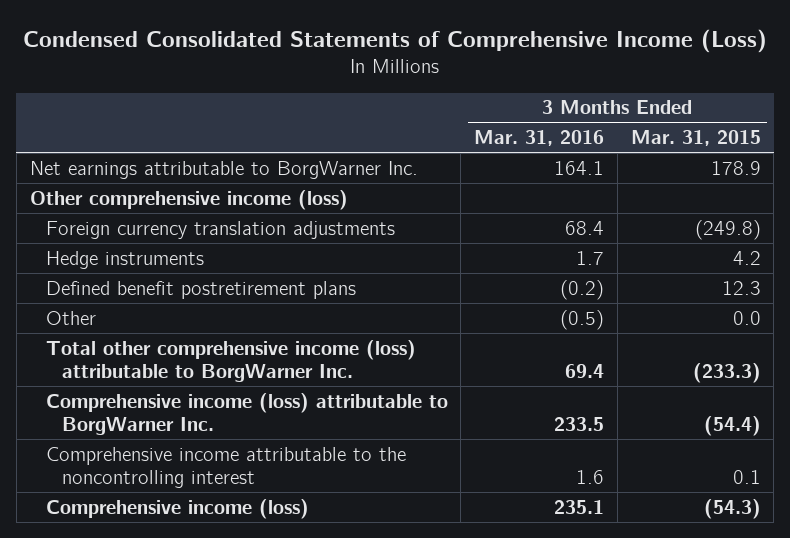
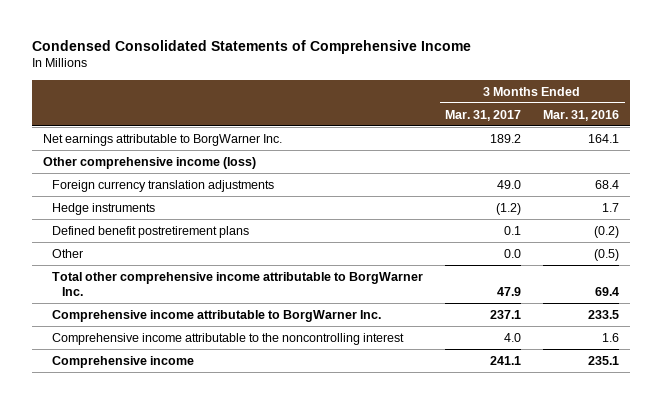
[23,28,768,53] Condensed Consolidated Statements of Comprehensive Income (Loss) -> [31,39,471,54] Condensed Consolidated Statements of Comprehensive Income
[630,129,761,146] Mar. 31, 2015 -> none
none -> [445,109,522,121] Mar. 31, 2017
[45,339,416,383] Total other comprehensive income (loss) attributable to BorgWarner Inc. -> [52,271,424,296] Total other comprehensive income attributable to BorgWarner Inc.
[45,392,448,436] Comprehensive income (loss) attributable to BorgWarner Inc. -> [52,309,382,322] Comprehensive income attributable to BorgWarner Inc.
[45,498,309,519] Comprehensive income (loss) -> [52,355,195,368] Comprehensive income

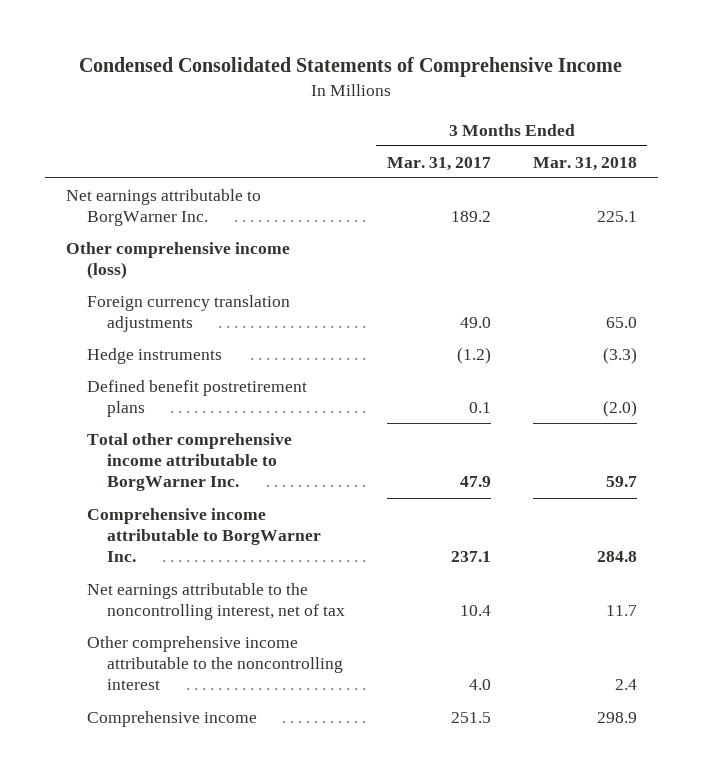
[543,109,620,121] Mar. 31, 2016 -> none
none -> [532,156,637,171] Mar. 31, 2018
[52,248,84,258] Other -> none
none -> [86,582,345,620] Net earnings attributable to the noncontrolling interest, net of tax
[52,332,405,345] Comprehensive income attributable to the noncontrolling interest -> [86,635,343,691] Other comprehensive income attributable to the noncontrolling interest
[490,355,522,365] 241.1 -> [450,711,491,723] 251.5

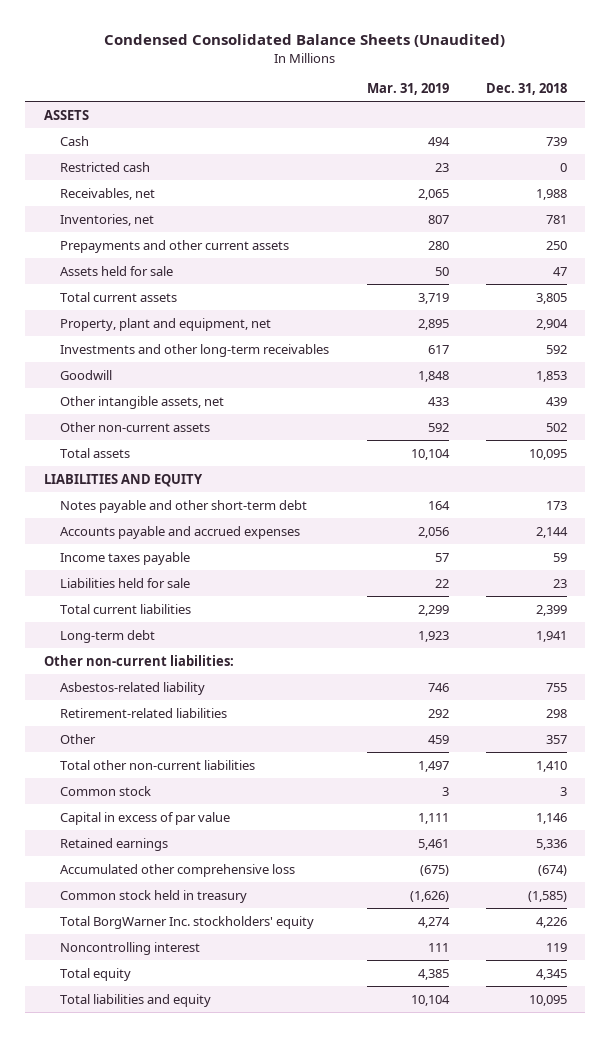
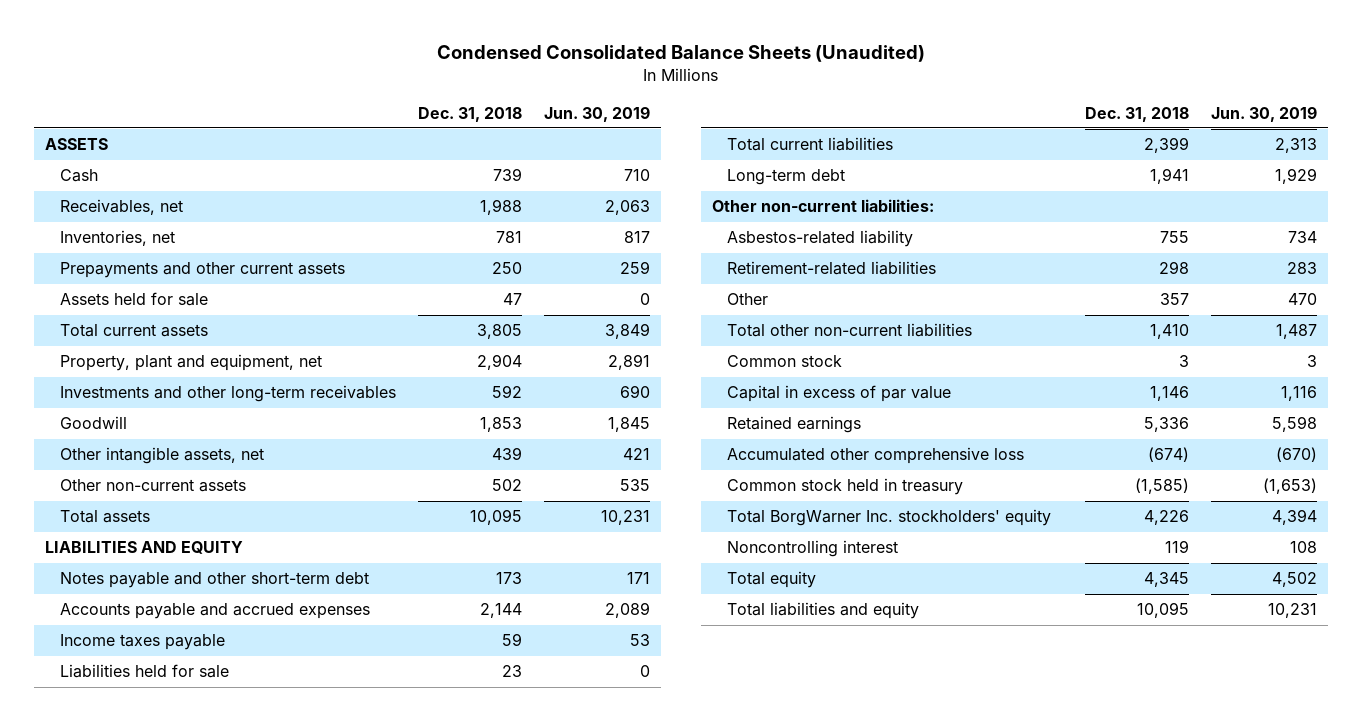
[366,82,449,95] Mar. 31, 2019 -> none
none -> [543,105,650,122] Jun. 30, 2019
[60,161,151,172] Restricted cash -> none

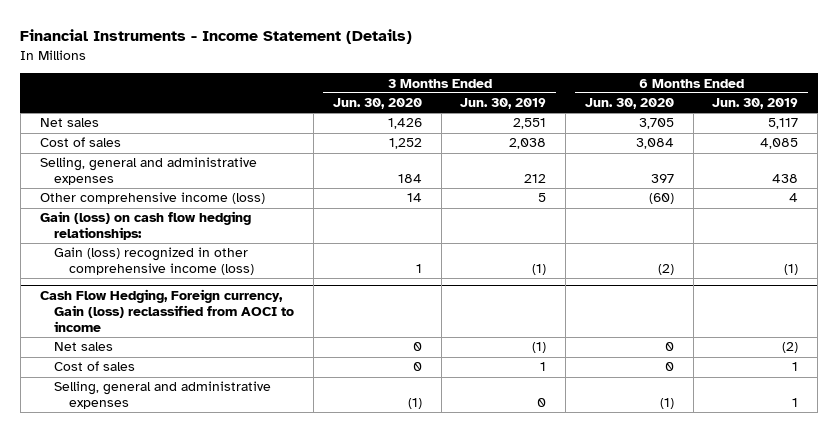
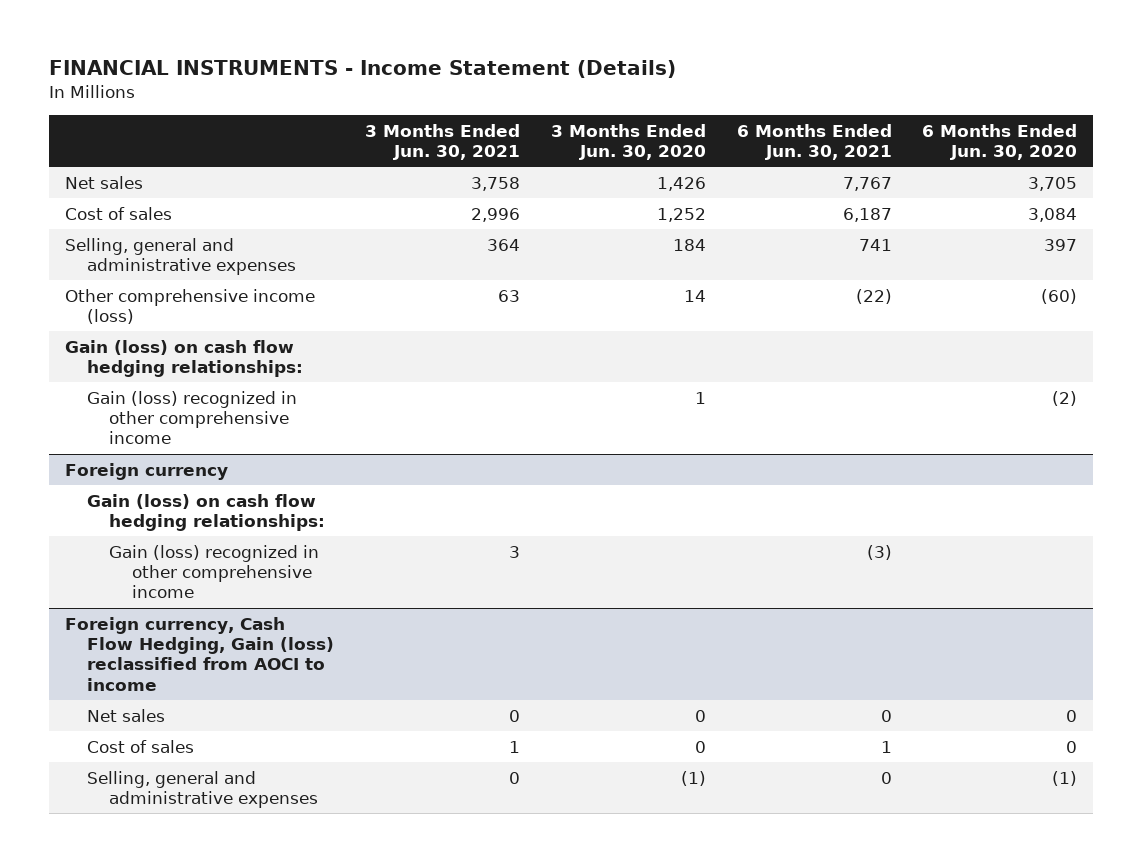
[20,29,413,45] Financial Instruments - Income Statement (Details) -> [49,60,677,79] FINANCIAL INSTRUMENTS - Income Statement (Details)
[460,98,547,110] Jun. 30, 2019 -> none
[712,98,799,110] Jun. 30, 2019 -> none
none -> [364,123,520,160] 3 Months Ended Jun. 30, 2021
none -> [736,123,892,160] 6 Months Ended Jun. 30, 2021
[54,247,255,276] Gain (loss) recognized in other comprehensive income (loss) -> [87,390,298,445] Gain (loss) recognized in other comprehensive income
none -> [64,462,228,480] Foreign currency
none -> [87,493,326,531] Gain (loss) on cash flow hedging relationships:
none -> [109,544,320,599] Gain (loss) recognized in other comprehensive income
[39,289,295,332] Cash Flow Hedging, Foreign currency, Gain (loss) reclassified from AOCI to income -> [64,616,335,691] Foreign currency, Cash Flow Hedging, Gain (loss) reclassified from AOCI to income

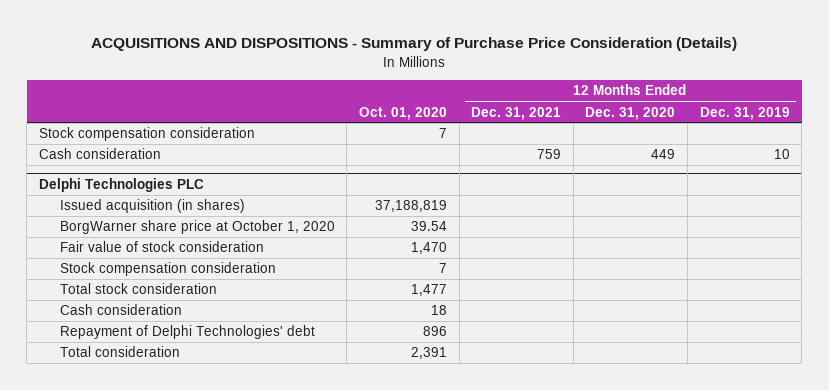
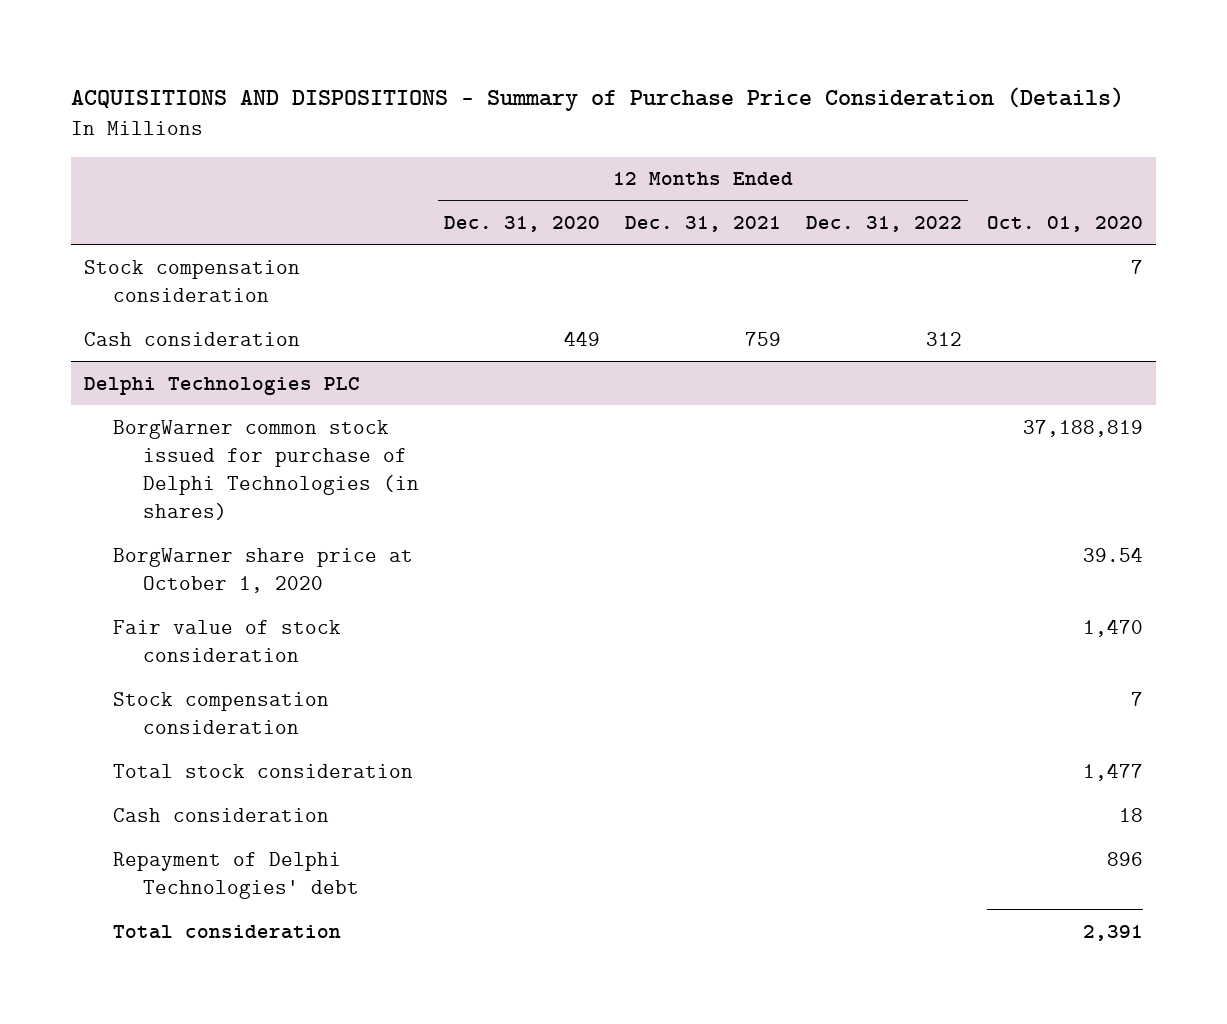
[699,106,790,120] Dec. 31, 2019 -> none
none -> [806,216,963,233] Dec. 31, 2022
[59,199,245,214] Issued acquisition (in shares) -> [113,419,419,521] BorgWarner common stock issued for purchase of Delphi Technologies (in shares)

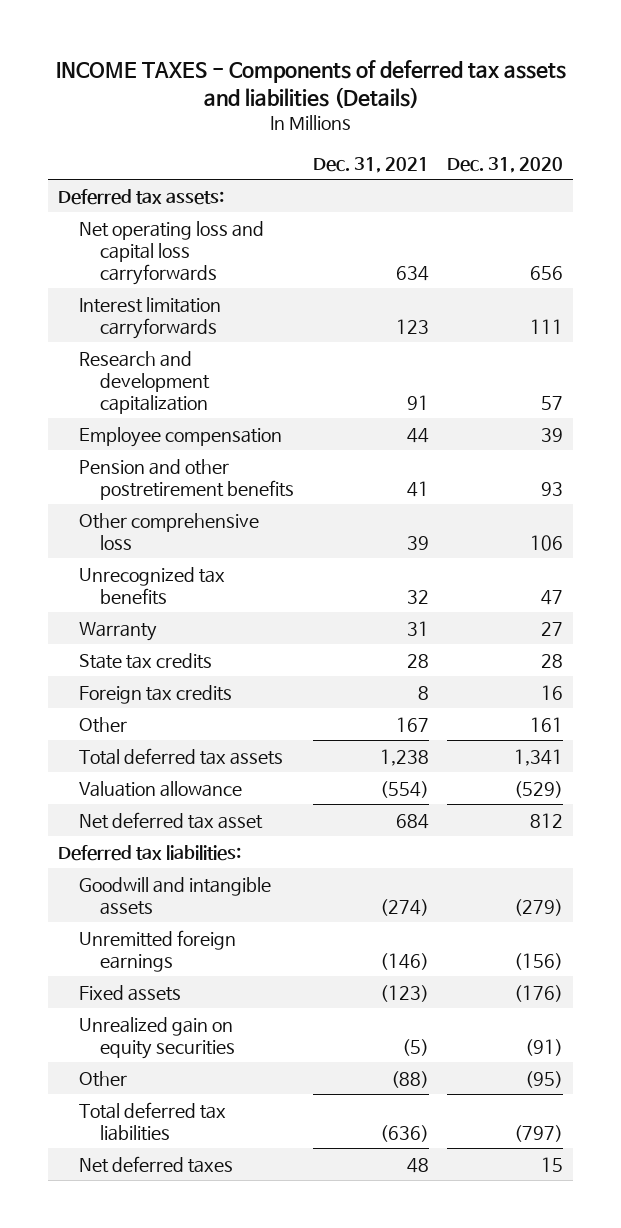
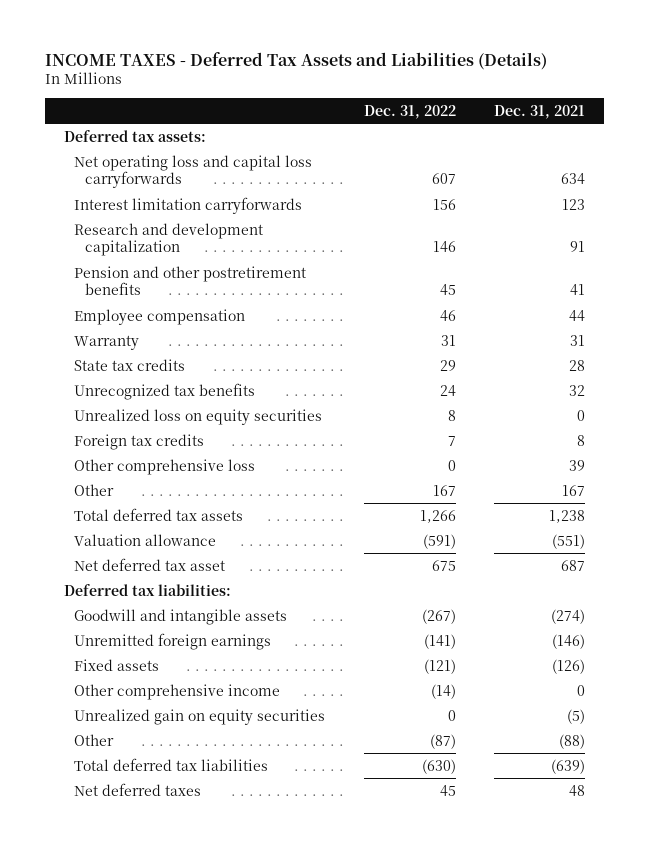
[55,59,566,108] INCOME TAXES - Components of deferred tax assets and liabilities (Details) -> [44,51,547,70] INCOME TAXES - Deferred Tax Assets and Liabilities (Details)
[447,156,564,173] Dec. 31, 2020 -> none
none -> [363,104,456,119] Dec. 31, 2022
[78,426,282,447] Employee compensation -> [74,308,246,325] Employee compensation
[78,566,225,605] Unrecognized tax benefits -> [74,382,256,400] Unrecognized tax benefits
none -> [74,408,323,425] Unrealized loss on equity securities
[78,512,259,550] Other comprehensive loss -> [74,458,256,475] Other comprehensive loss
[379,780,429,798] (554) -> [552,533,586,549] (551)
[395,813,429,829] 684 -> [561,559,586,571] 687
[379,984,429,1002] (123) -> [552,658,586,674] (126)
none -> [74,683,281,700] Other comprehensive income
[379,1124,429,1142] (636) -> [551,758,586,774] (639)

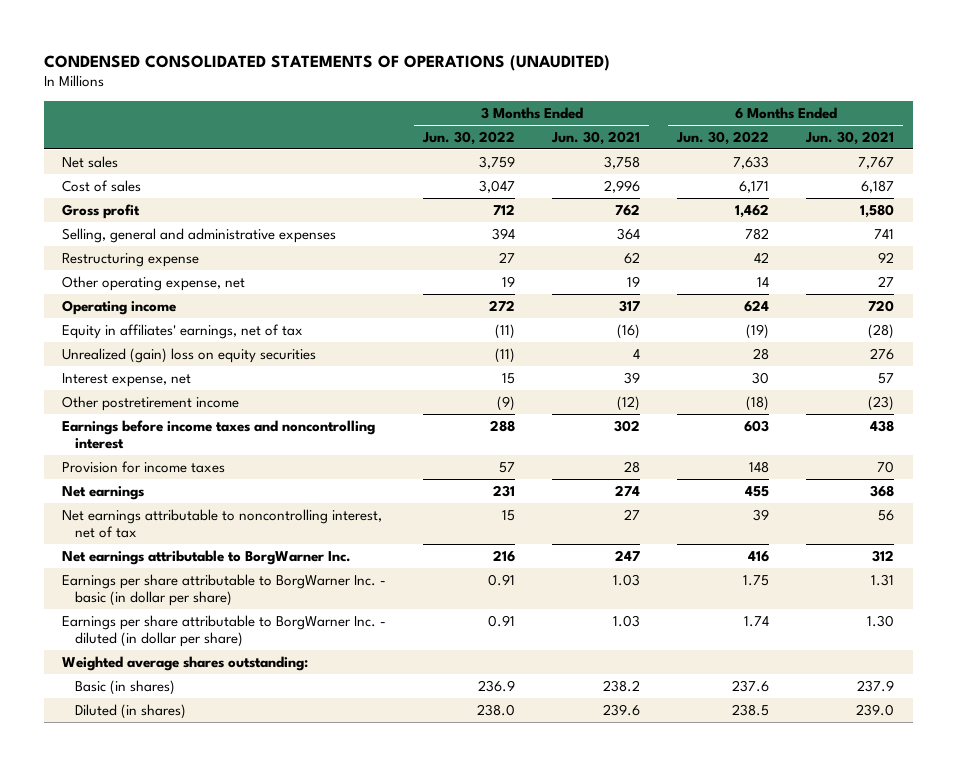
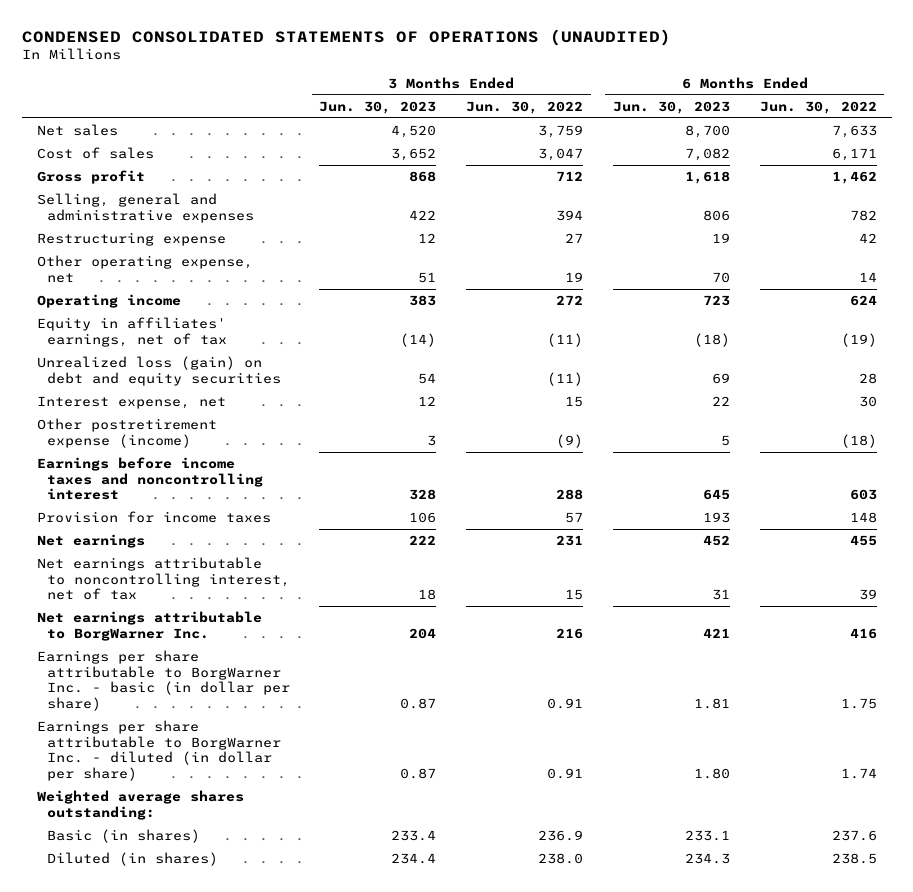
[551,130,641,145] Jun. 30, 2021 -> none
[805,130,895,145] Jun. 30, 2021 -> none
none -> [319,100,437,114] Jun. 30, 2023
none -> [612,100,730,114] Jun. 30, 2023
[62,347,317,363] Unrealized (gain) loss on equity securities -> [36,355,281,386] Unrealized loss (gain) on debt and equity securities
[62,395,240,411] Other postretirement income -> [36,417,217,448] Other postretirement expense (income)

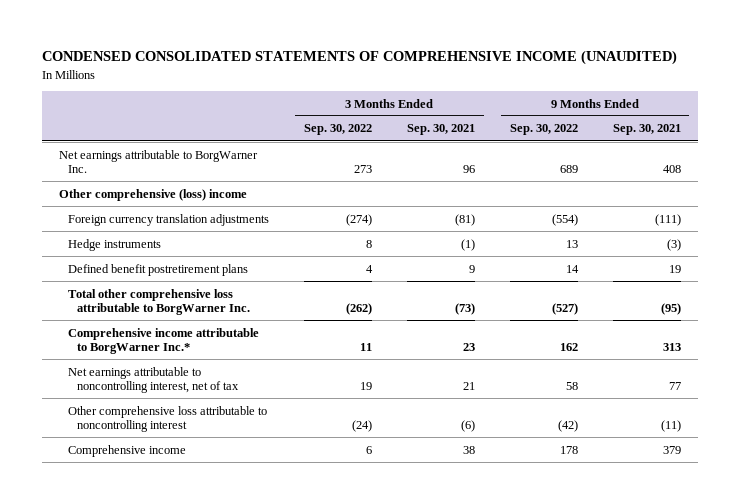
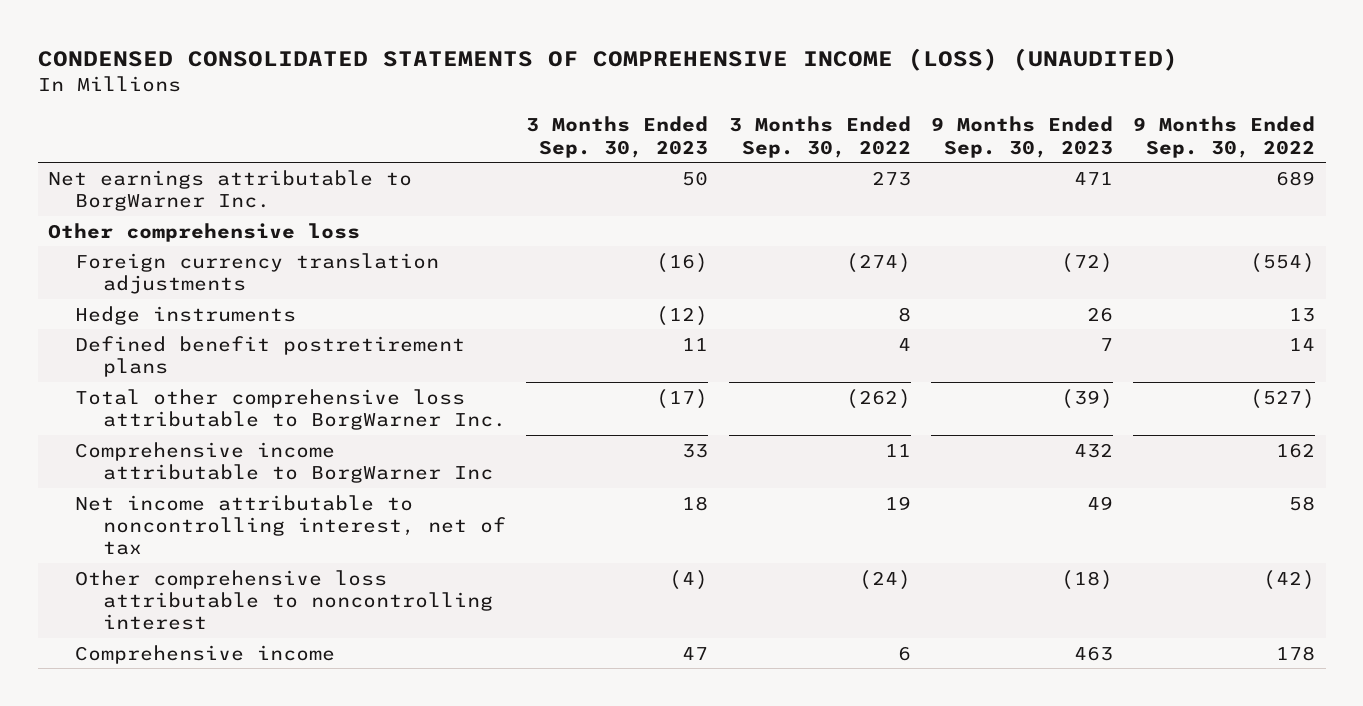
[41,50,677,66] CONDENSED CONSOLIDATED STATEMENTS OF COMPREHENSIVE INCOME (UNAUDITED) -> [37,48,1178,72] CONDENSED CONSOLIDATED STATEMENTS OF COMPREHENSIVE INCOME (LOSS) (UNAUDITED)
[406,124,475,136] Sep. 30, 2021 -> none
[612,124,681,136] Sep. 30, 2021 -> none
none -> [526,116,709,158] 3 Months Ended Sep. 30, 2023
none -> [931,116,1114,158] 9 Months Ended Sep. 30, 2023
[59,188,248,201] Other comprehensive (loss) income -> [47,222,360,242] Other comprehensive loss
[68,327,260,355] Comprehensive income attributable to BorgWarner Inc.* -> [75,441,493,483] Comprehensive income attributable to BorgWarner Inc
[68,366,240,394] Net earnings attributable to noncontrolling interest, net of tax -> [75,494,506,556] Net income attributable to noncontrolling interest, net of tax

